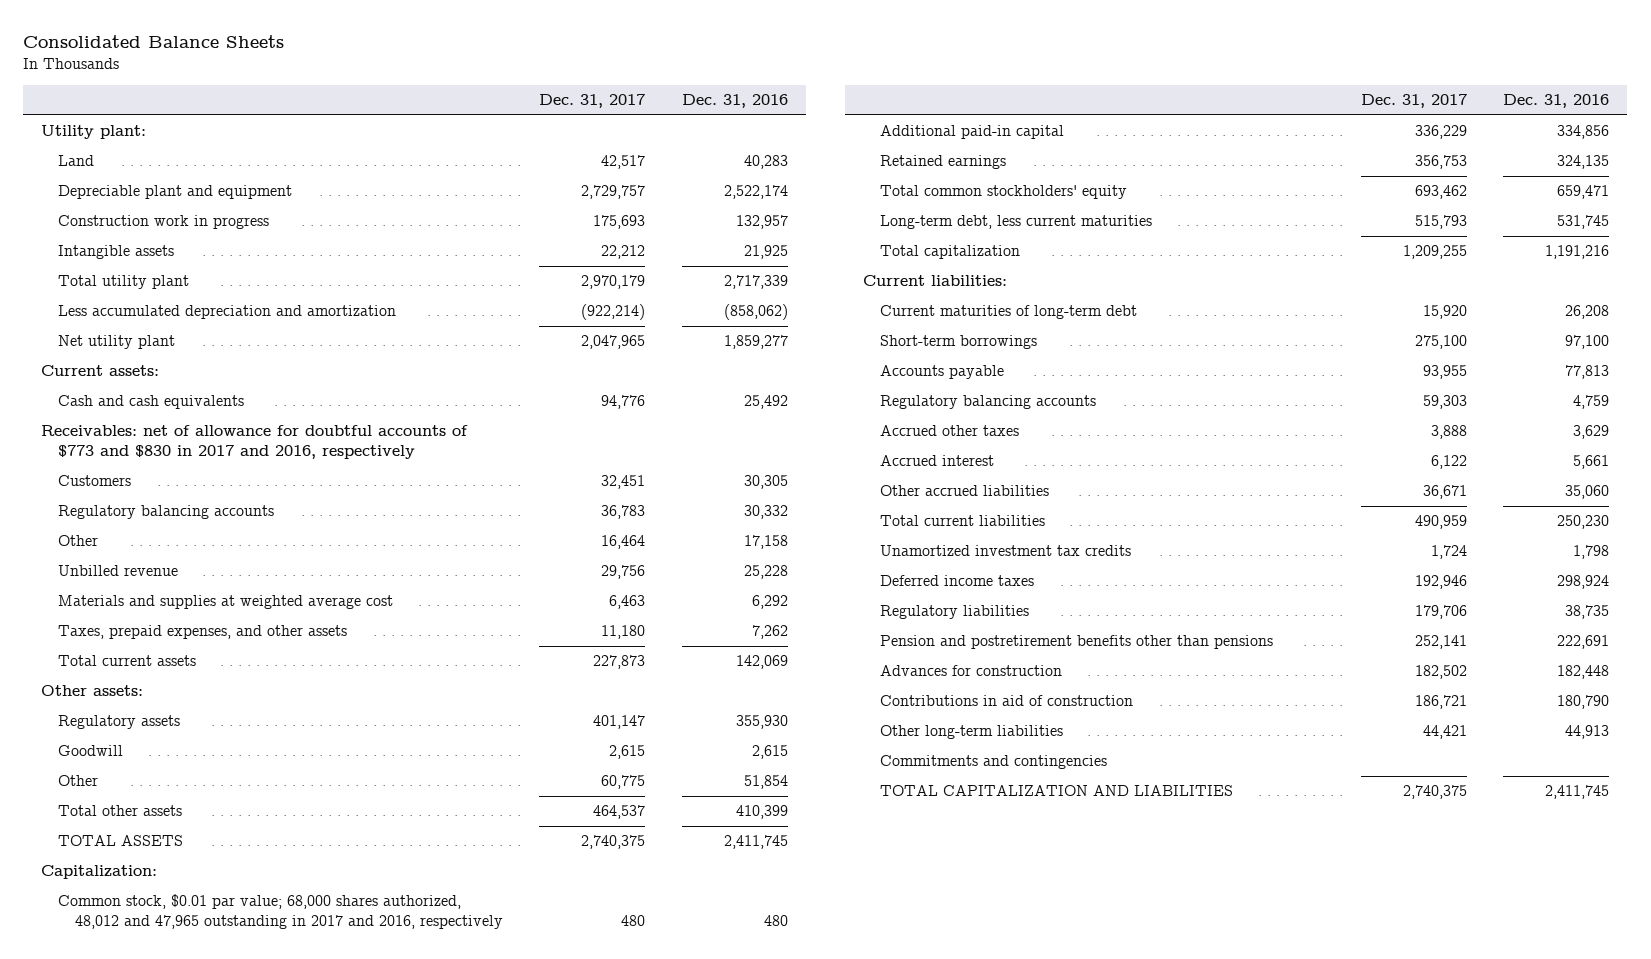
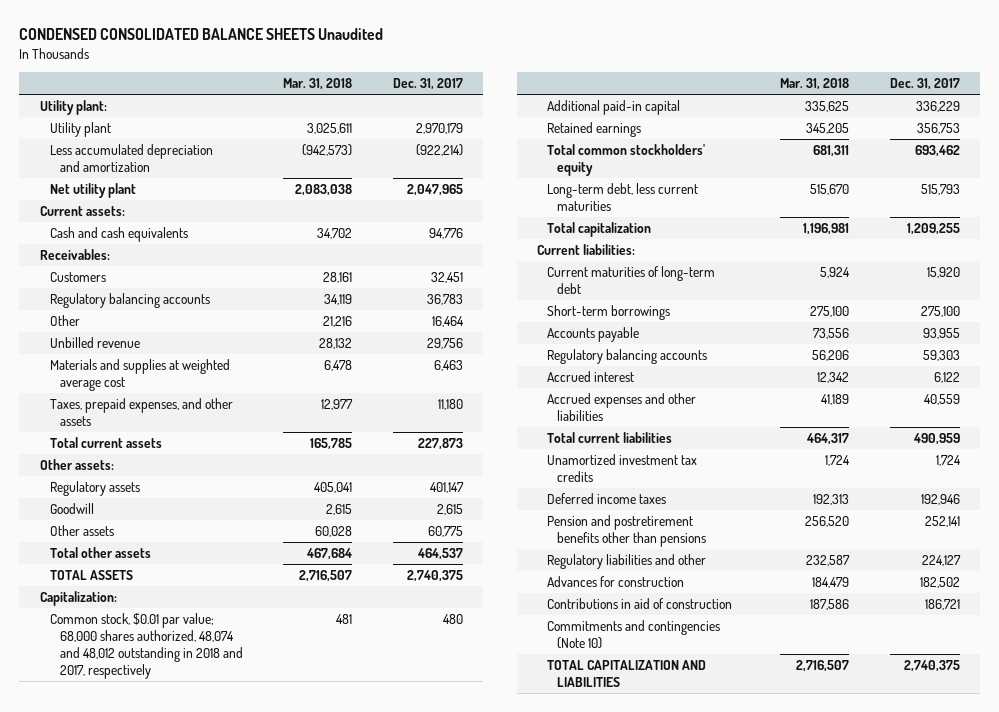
[23,34,285,48] Consolidated Balance Sheets -> [19,28,384,41] CONDENSED CONSOLIDATED BALANCE SHEETS Unaudited
[681,93,788,108] Dec. 31, 2016 -> none
none -> [283,78,353,91] Mar. 31, 2018
[58,155,95,167] Land -> none
[58,185,293,200] Depreciable plant and equipment -> none
[58,215,270,230] Construction work in progress -> none
[58,245,175,260] Intangible assets -> none
[58,275,190,290] Total utility plant -> [49,121,111,137] Utility plant
[41,425,469,460] Receivables: net of allowance for doubtful accounts of $773 and $830 in 2017 and 2016, respectively -> [39,248,110,260] Receivables:
[58,775,99,787] Other -> [49,524,114,536] Other assets
[58,894,504,930] Common stock, $0.01 par value; 68,000 shares authorized, 48,012 and 47,965 outstanding in 2017 and 2016, respectively -> [49,612,243,680] Common stock, $0.01 par value; 68,000 shares authorized, 48,074 and 48,012 outstanding in 2018 and 2017, respectively
[879,425,1019,437] Accrued other taxes -> none
[879,485,1049,497] Other accrued liabilities -> [546,392,696,421] Accrued expenses and other liabilities
[1423,485,1468,500] 36,671 -> [923,393,960,405] 40,559
[879,605,1029,620] Regulatory liabilities -> none
none -> [546,553,706,569] Regulatory liabilities and other
[879,725,1063,740] Other long-term liabilities -> none
[879,755,1107,770] Commitments and contingencies -> [546,619,720,649] Commitments and contingencies (Note 10)

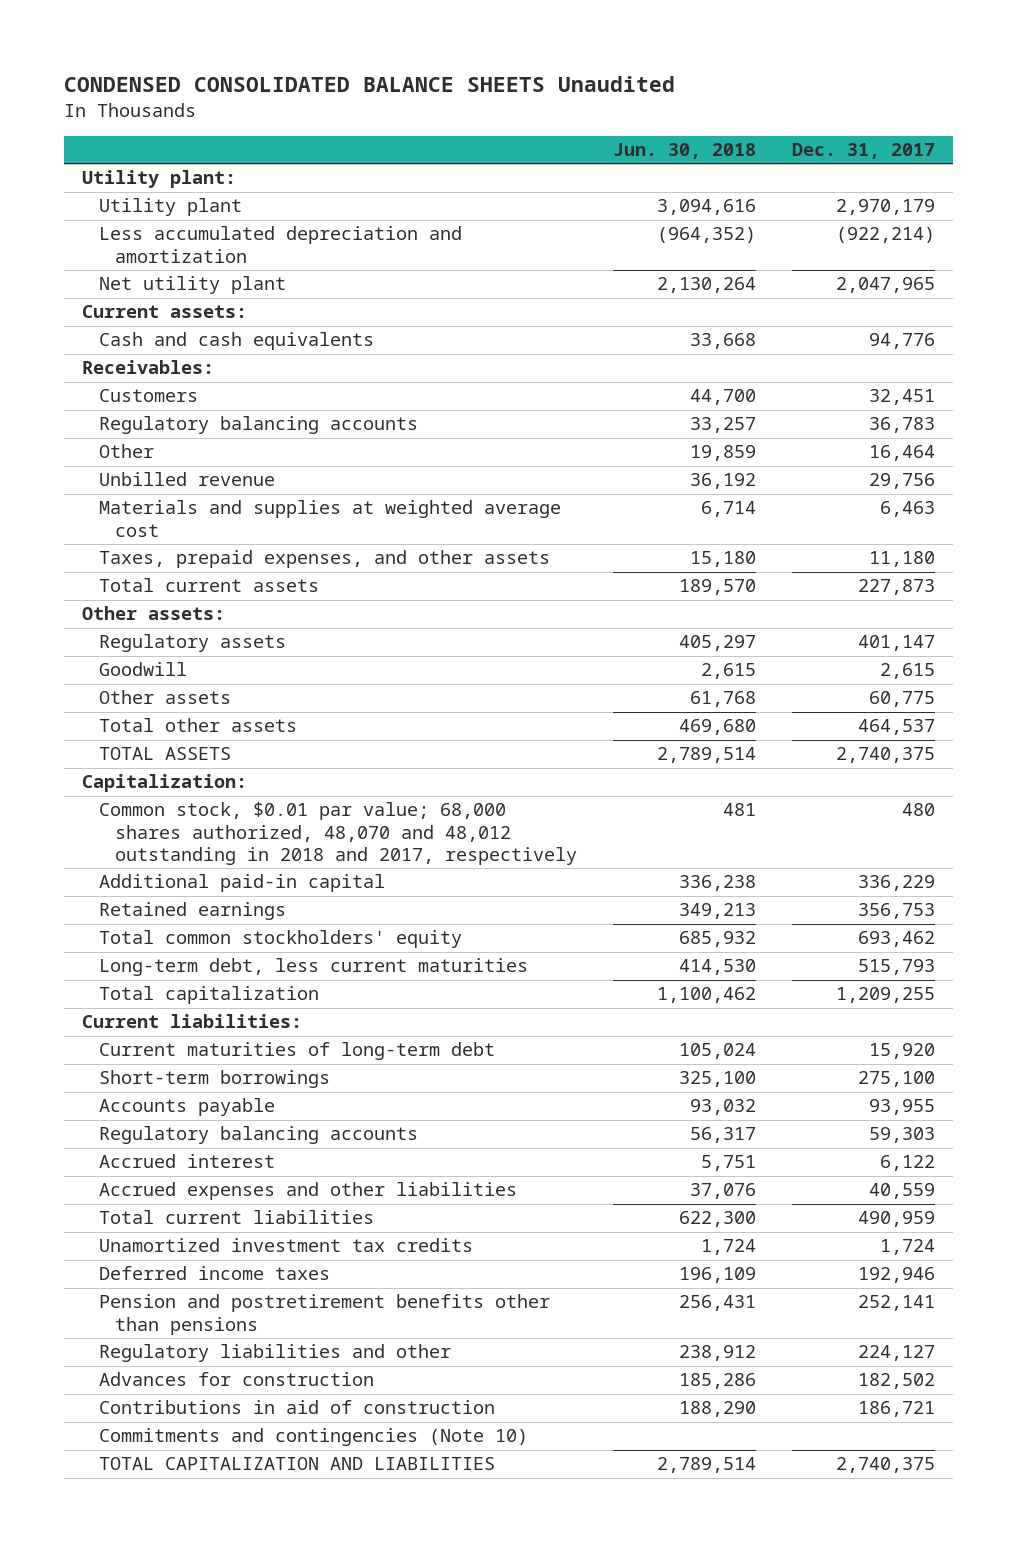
[283,78,353,91] Mar. 31, 2018 -> none
none -> [613,143,757,160] Jun. 30, 2018
[49,612,243,680] Common stock, $0.01 par value; 68,000 shares authorized, 48,074 and 48,012 outstanding in 2018 and 2017, respectively -> [98,802,578,866] Common stock, $0.01 par value; 68,000 shares authorized, 48,070 and 48,012 outstanding in 2018 and 2017, respectively

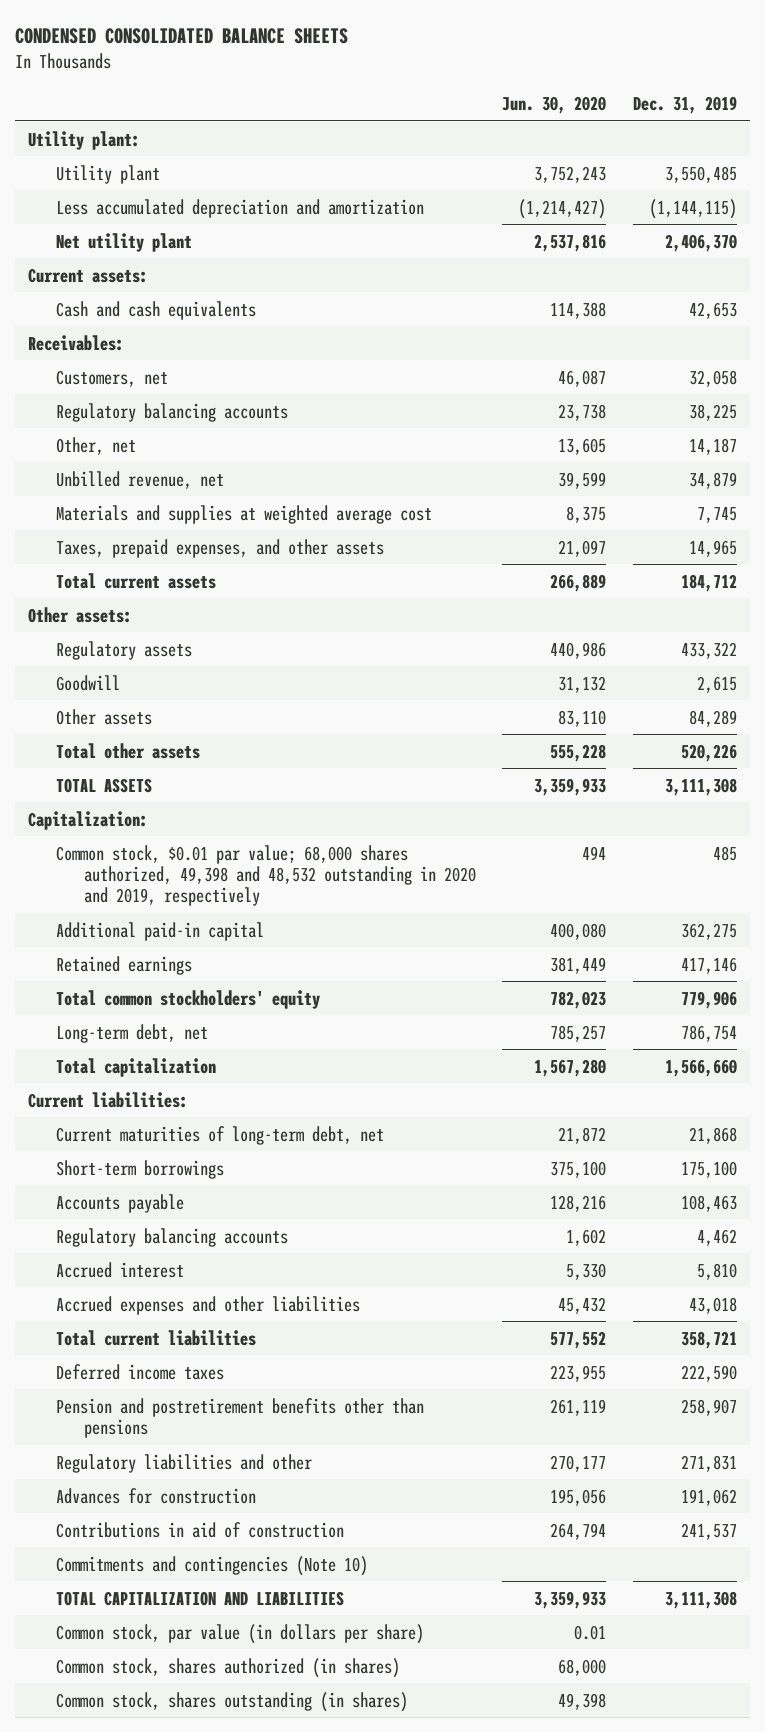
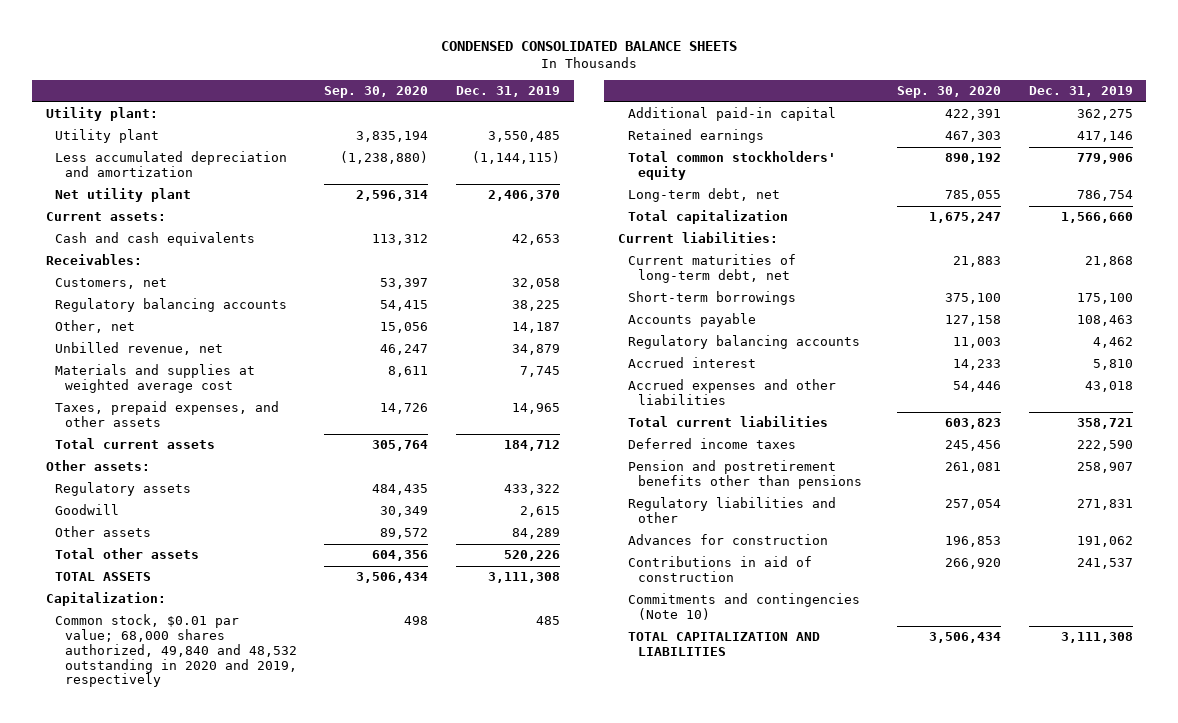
[502,95,607,114] Jun. 30, 2020 -> none
none -> [324,86,429,99] Sep. 30, 2020
[56,844,477,907] Common stock, $0.01 par value; 68,000 shares authorized, 49,398 and 48,532 outstanding in 2020 and 2019, respectively -> [55,614,297,688] Common stock, $0.01 par value; 68,000 shares authorized, 49,840 and 48,532 outstanding in 2020 and 2019, respectively
[56,1623,425,1644] Common stock, par value (in dollars per share) -> none
[56,1657,401,1678] Common stock, shares authorized (in shares) -> none
[56,1691,409,1712] Common stock, shares outstanding (in shares) -> none

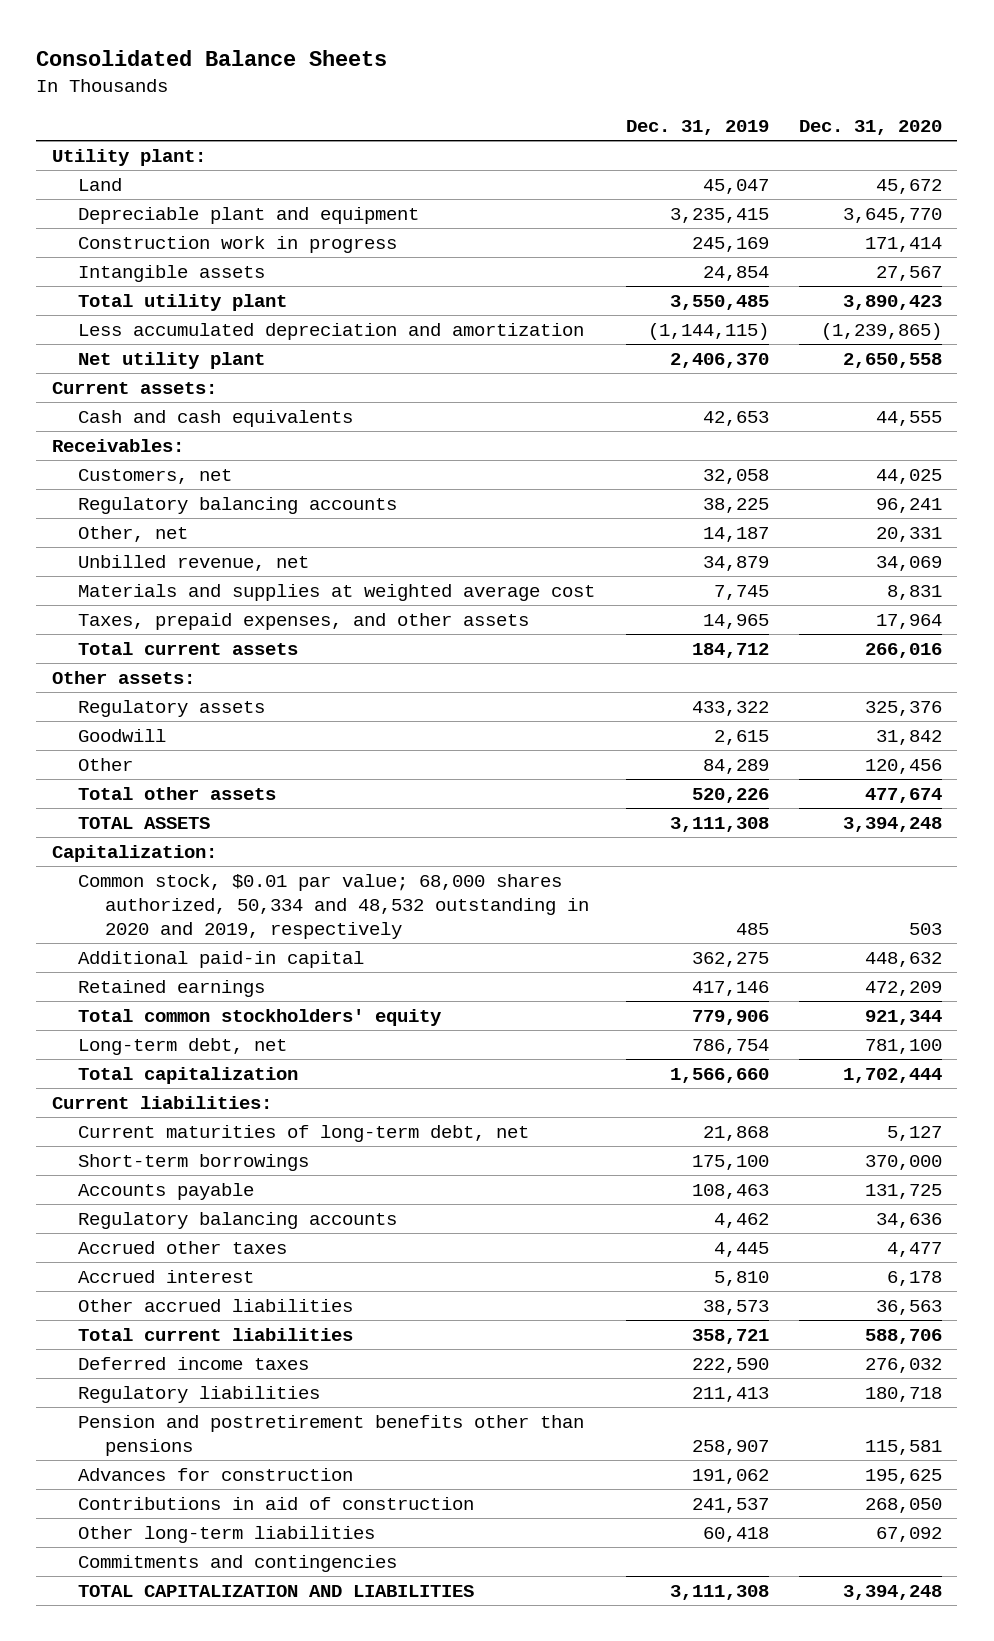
[441,40,738,51] CONDENSED CONSOLIDATED BALANCE SHEETS -> [36,50,388,67] Consolidated Balance Sheets
[324,86,429,99] Sep. 30, 2020 -> none
none -> [799,120,943,136] Dec. 31, 2020
none -> [78,178,123,192] Land
none -> [78,207,420,225] Depreciable plant and equipment
none -> [78,236,398,254] Construction work in progress
none -> [78,265,266,283] Intangible assets
[55,129,160,144] Utility plant -> [78,294,288,312] Total utility plant
[55,526,152,538] Other assets -> [78,758,134,772] Other
[55,614,297,688] Common stock, $0.01 par value; 68,000 shares authorized, 49,840 and 48,532 outstanding in 2020 and 2019, respectively -> [78,874,590,939] Common stock, $0.01 par value; 68,000 shares authorized, 50,334 and 48,532 outstanding in 2020 and 2019, respectively
none -> [78,1241,288,1255] Accrued other taxes
[627,379,836,406] Accrued expenses and other liabilities -> [78,1299,354,1313] Other accrued liabilities
[1084,381,1133,393] 43,018 -> [702,1300,769,1316] 38,573
none -> [78,1386,321,1404] Regulatory liabilities
[627,497,836,524] Regulatory liabilities and other -> none
none -> [78,1526,376,1544] Other long-term liabilities
[627,593,860,621] Commitments and contingencies (Note 10) -> [78,1555,398,1573] Commitments and contingencies

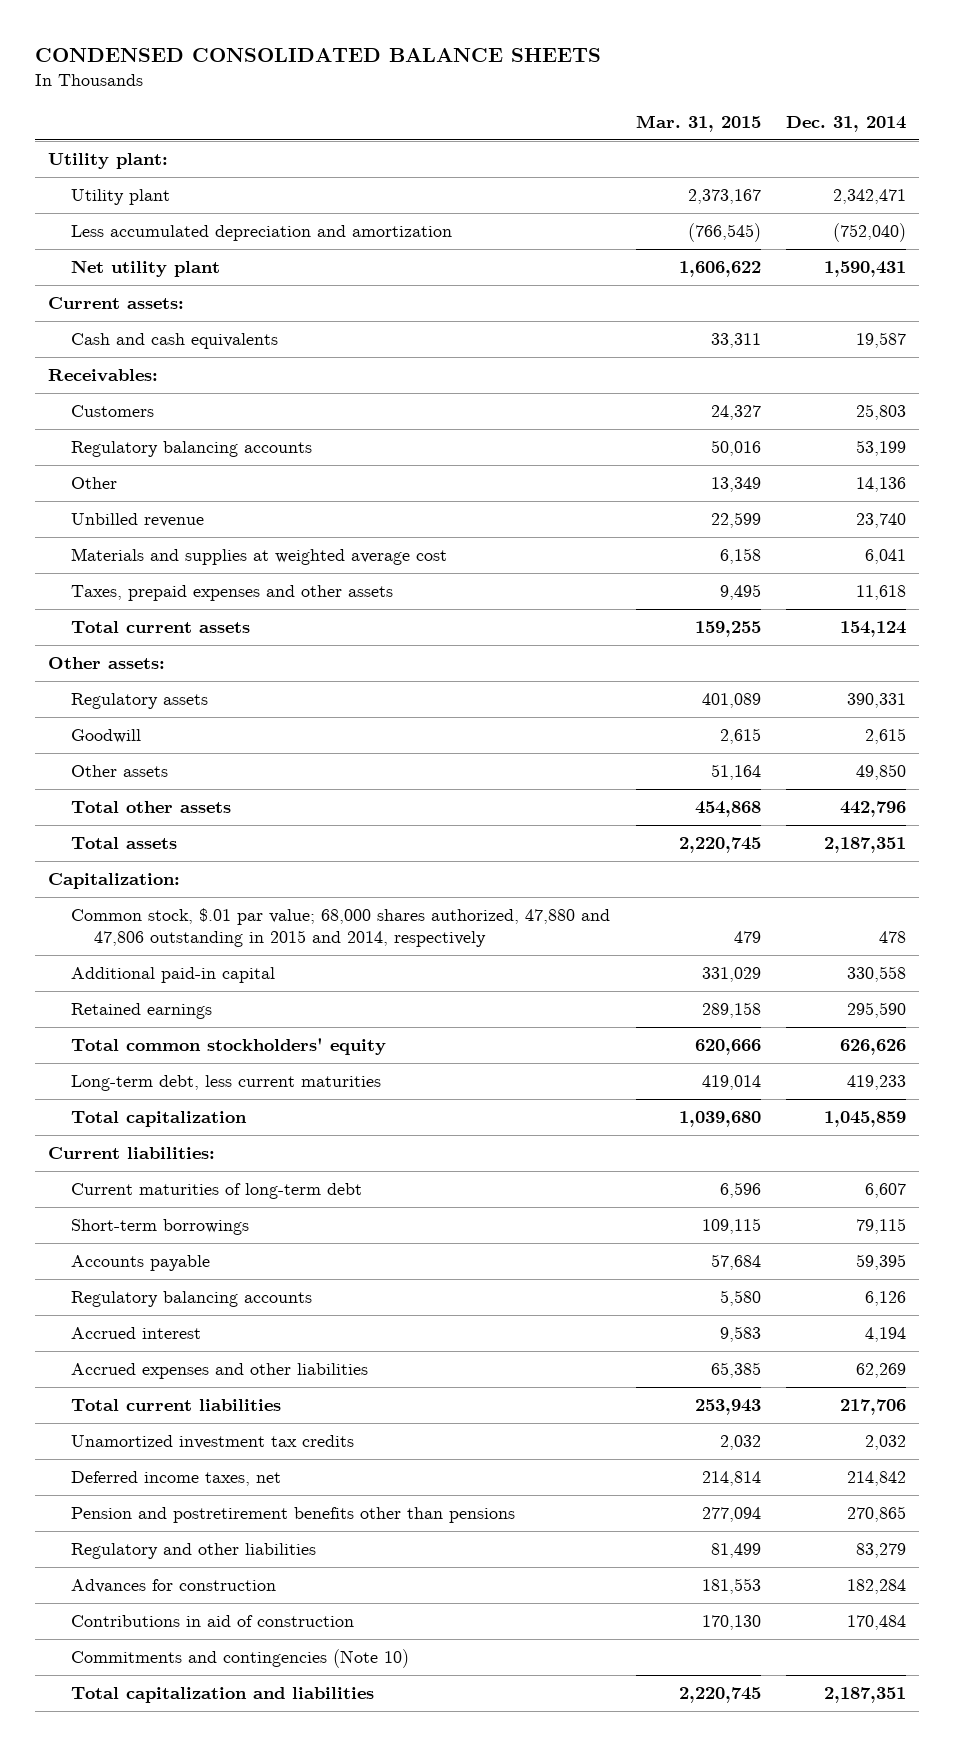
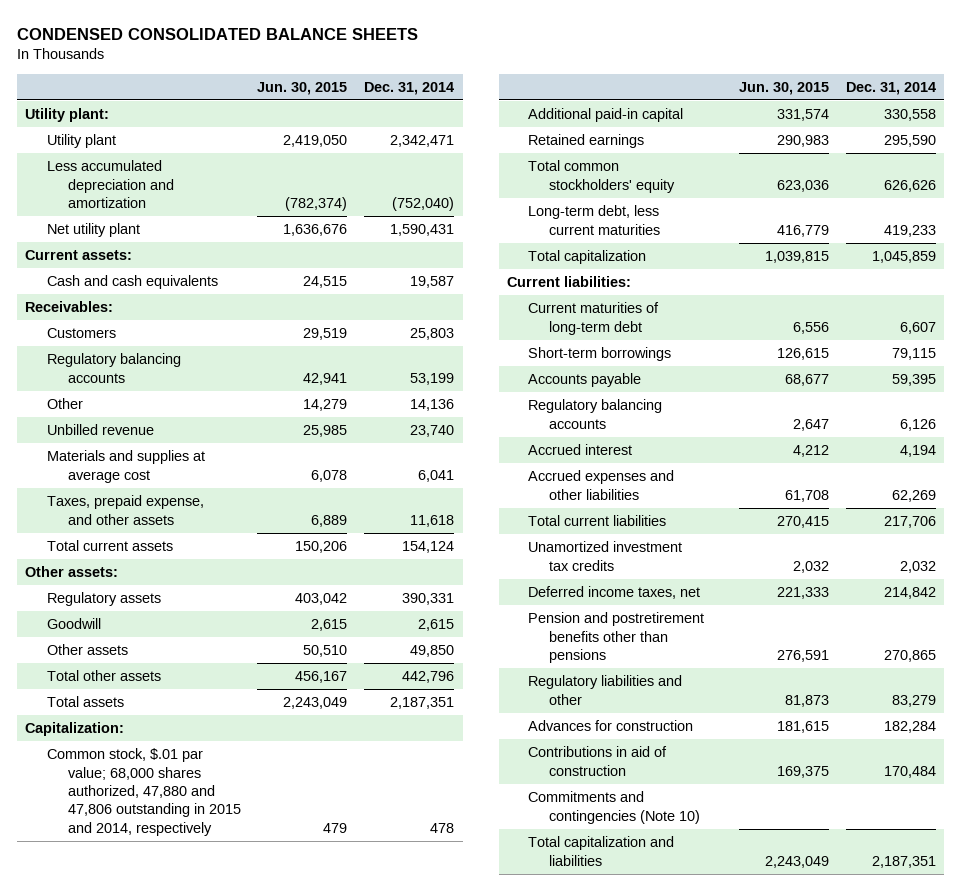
[635,114,761,132] Mar. 31, 2015 -> none
none -> [257,81,348,95] Jun. 30, 2015
[70,548,447,566] Materials and supplies at weighted average cost -> [46,450,205,483] Materials and supplies at average cost
[70,585,393,602] Taxes, prepaid expenses and other assets -> [46,495,204,525] Taxes, prepaid expense, and other assets
[70,1543,316,1560] Regulatory and other liabilities -> [528,675,683,705] Regulatory liabilities and other

